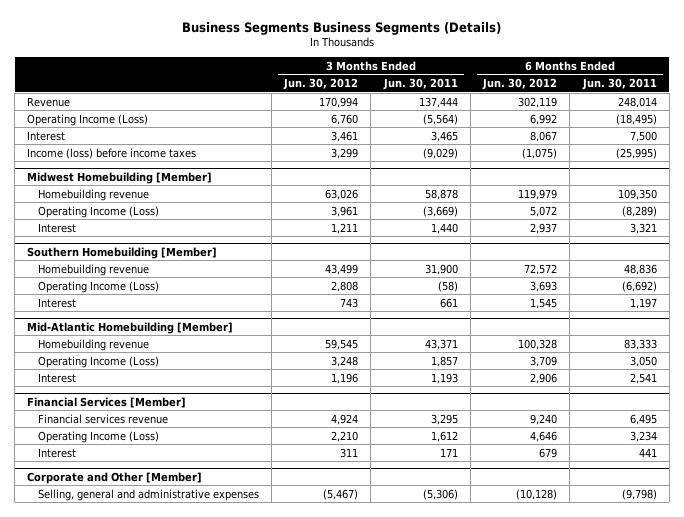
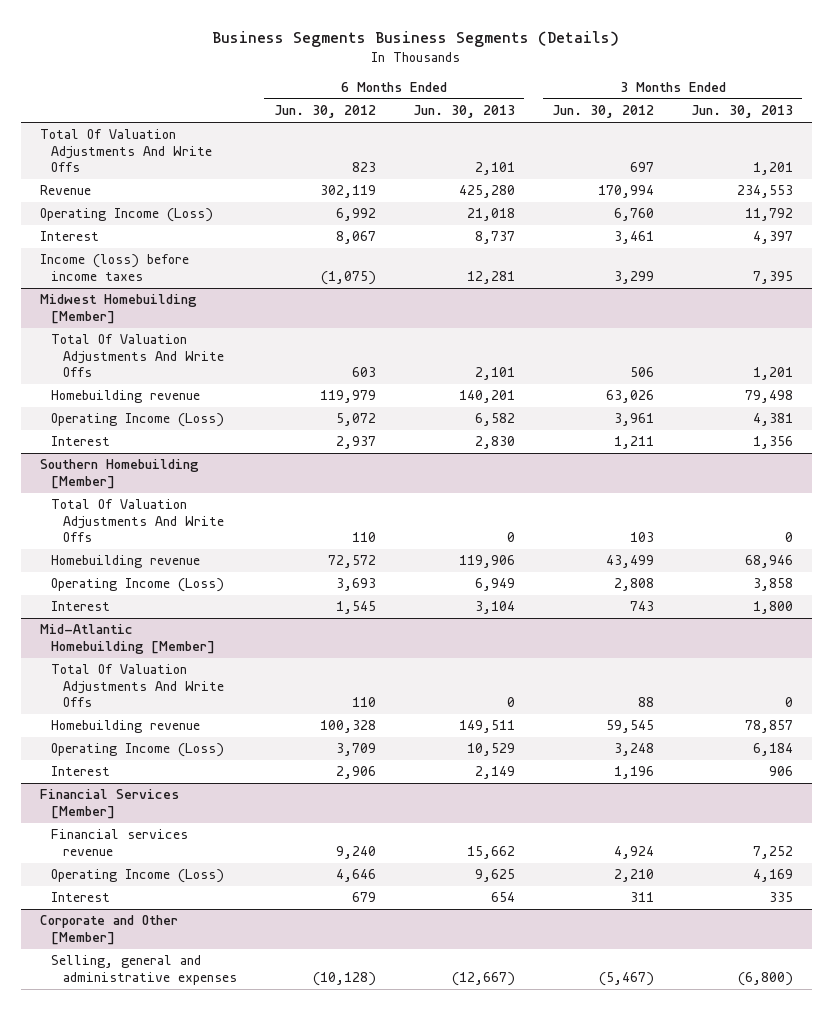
[382,78,458,91] Jun. 30, 2011 -> none
[581,78,657,91] Jun. 30, 2011 -> none
none -> [412,105,515,119] Jun. 30, 2013
none -> [691,105,794,119] Jun. 30, 2013
none -> [39,129,213,173] Total Of Valuation Adjustments And Write Offs
none -> [51,334,224,378] Total Of Valuation Adjustments And Write Offs
none -> [51,499,224,543] Total Of Valuation Adjustments And Write Offs
none -> [51,664,224,708] Total Of Valuation Adjustments And Write Offs

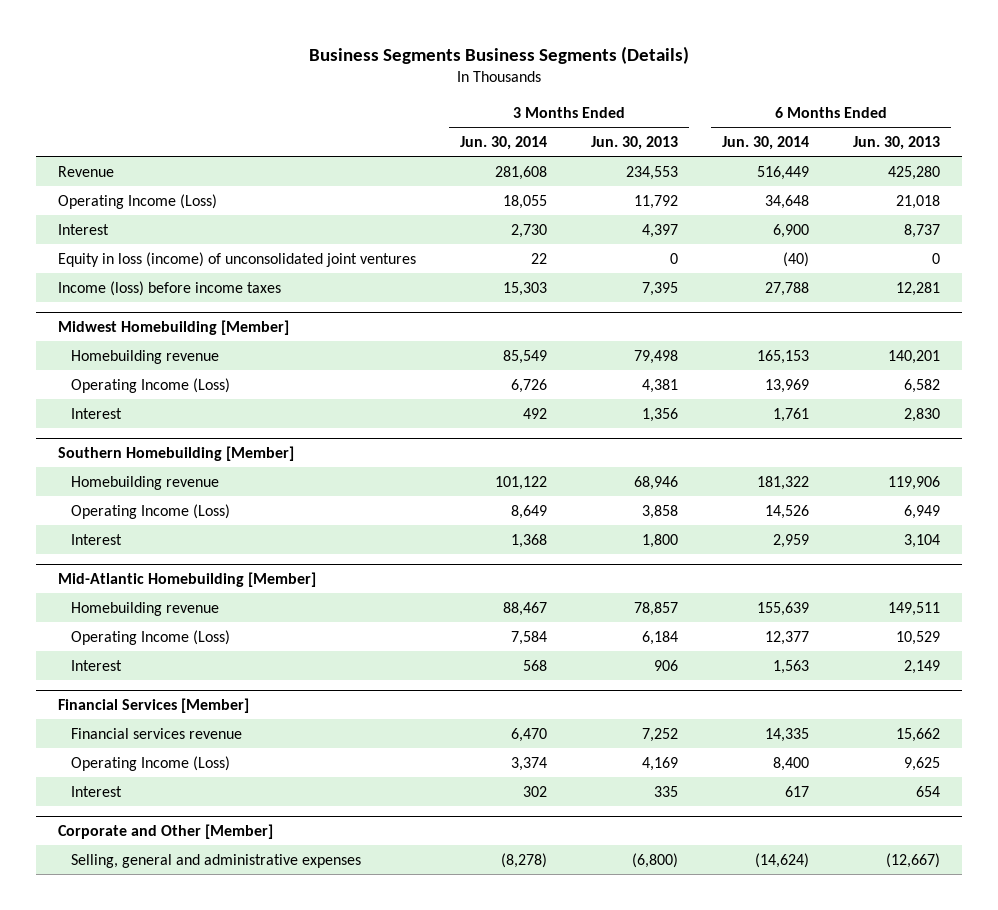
[273,105,376,119] Jun. 30, 2012 -> none
[552,105,655,119] Jun. 30, 2012 -> none
none -> [459,135,547,150] Jun. 30, 2014
none -> [721,135,809,150] Jun. 30, 2014
[39,129,213,173] Total Of Valuation Adjustments And Write Offs -> none
none -> [58,251,417,267] Equity in loss (income) of unconsolidated joint ventures
[51,334,224,378] Total Of Valuation Adjustments And Write Offs -> none
[51,499,224,543] Total Of Valuation Adjustments And Write Offs -> none
[51,664,224,708] Total Of Valuation Adjustments And Write Offs -> none

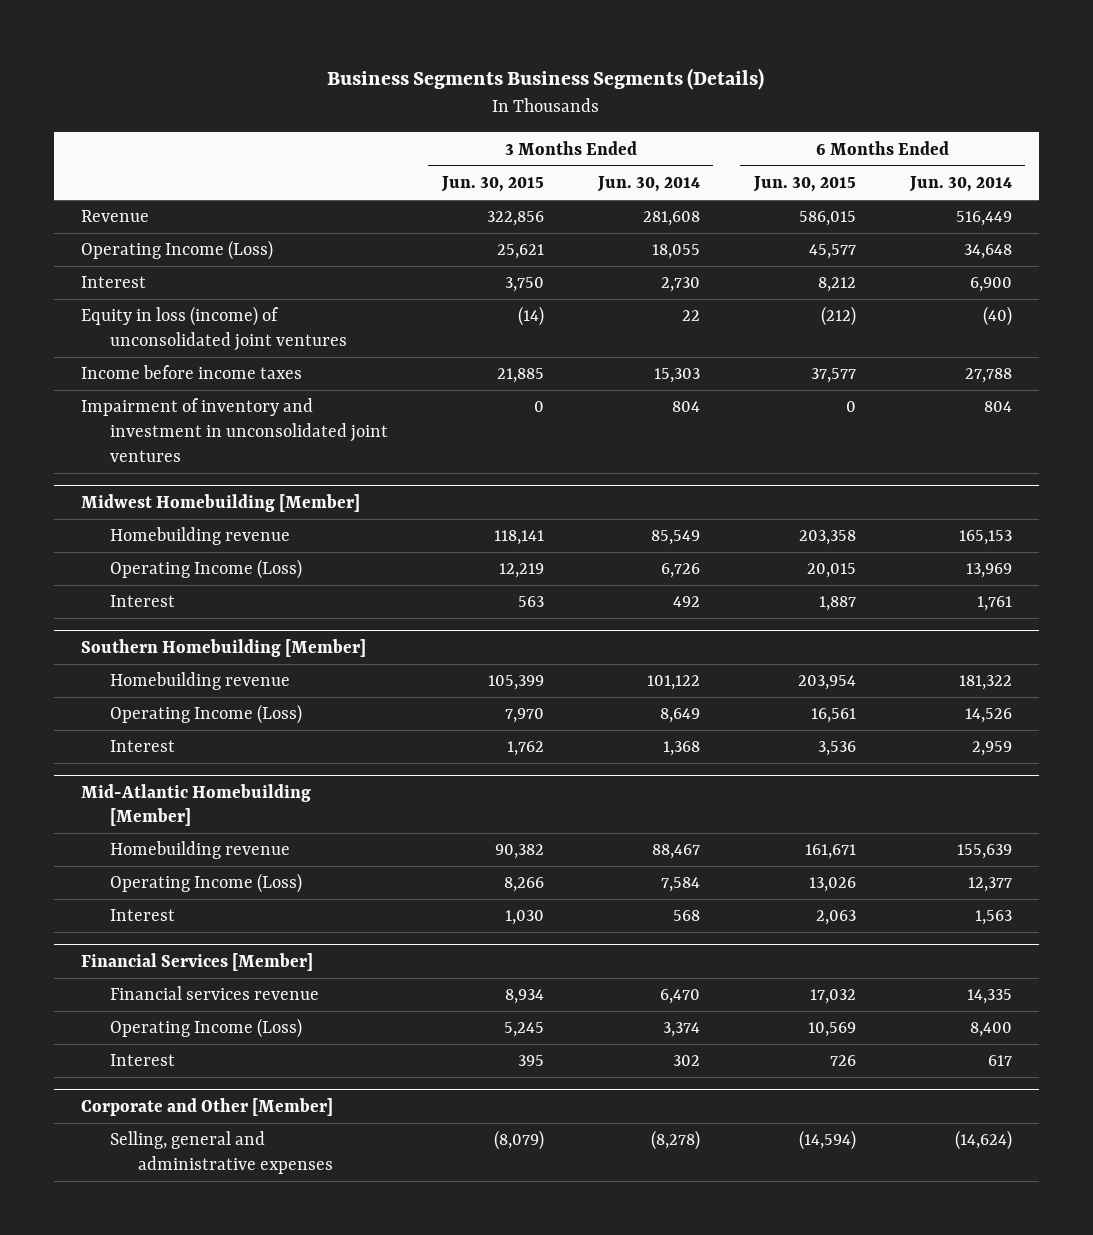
[590,135,678,150] Jun. 30, 2013 -> none
[852,135,940,150] Jun. 30, 2013 -> none
none -> [440,176,544,193] Jun. 30, 2015
none -> [752,176,856,193] Jun. 30, 2015
[58,280,282,296] Income (loss) before income taxes -> [81,365,303,380] Income before income taxes
none -> [81,398,388,462] Impairment of inventory and investment in unconsolidated joint ventures

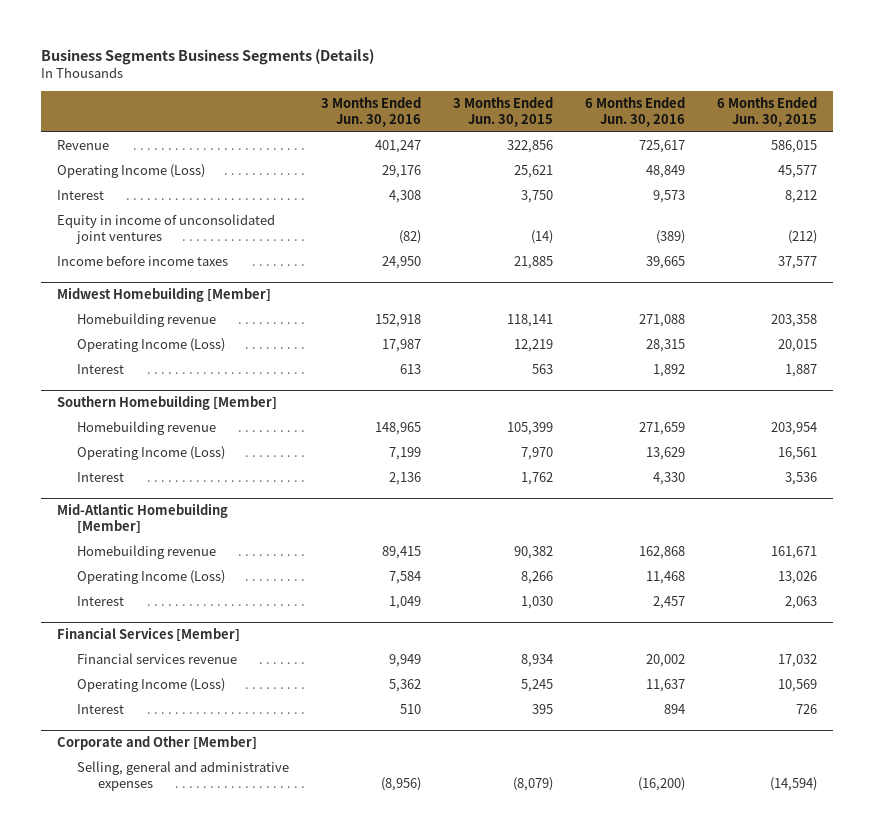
[596,176,700,193] Jun. 30, 2014 -> none
[908,176,1012,193] Jun. 30, 2014 -> none
none -> [321,97,422,128] 3 Months Ended Jun. 30, 2016
none -> [585,97,686,128] 6 Months Ended Jun. 30, 2016
[81,306,347,352] Equity in loss (income) of unconsolidated joint ventures -> [57,214,276,245] Equity in income of unconsolidated joint ventures
[81,398,388,462] Impairment of inventory and investment in unconsolidated joint ventures -> none

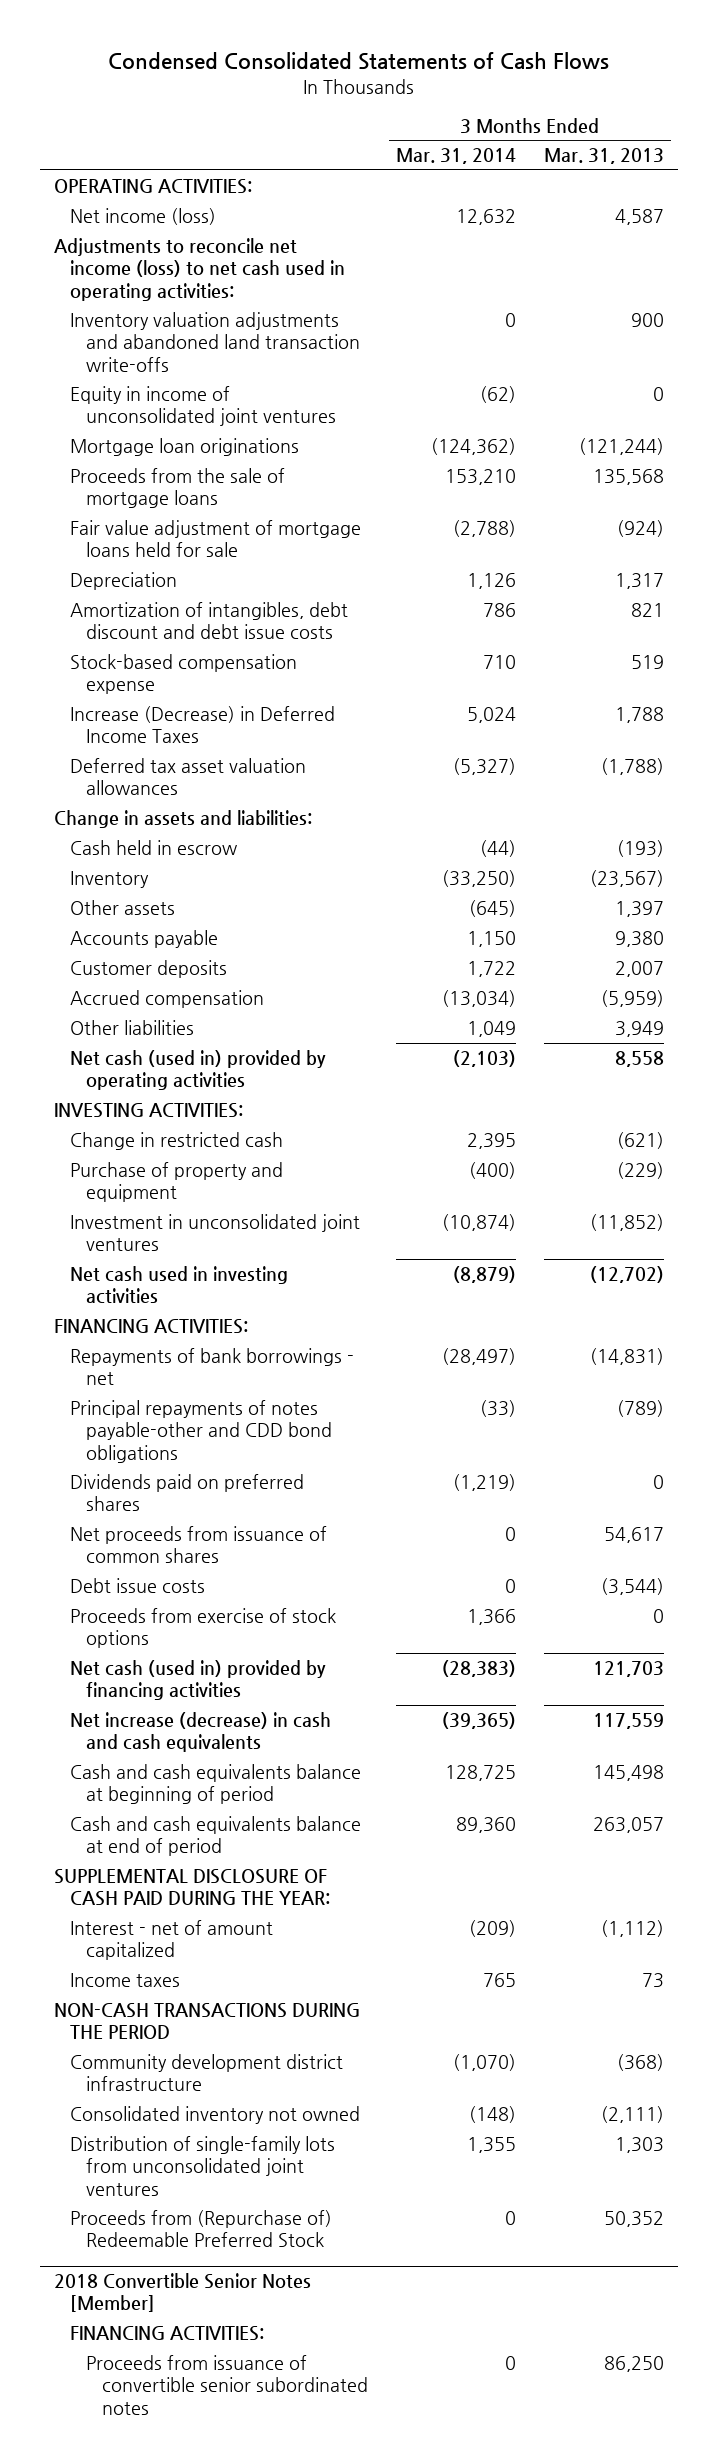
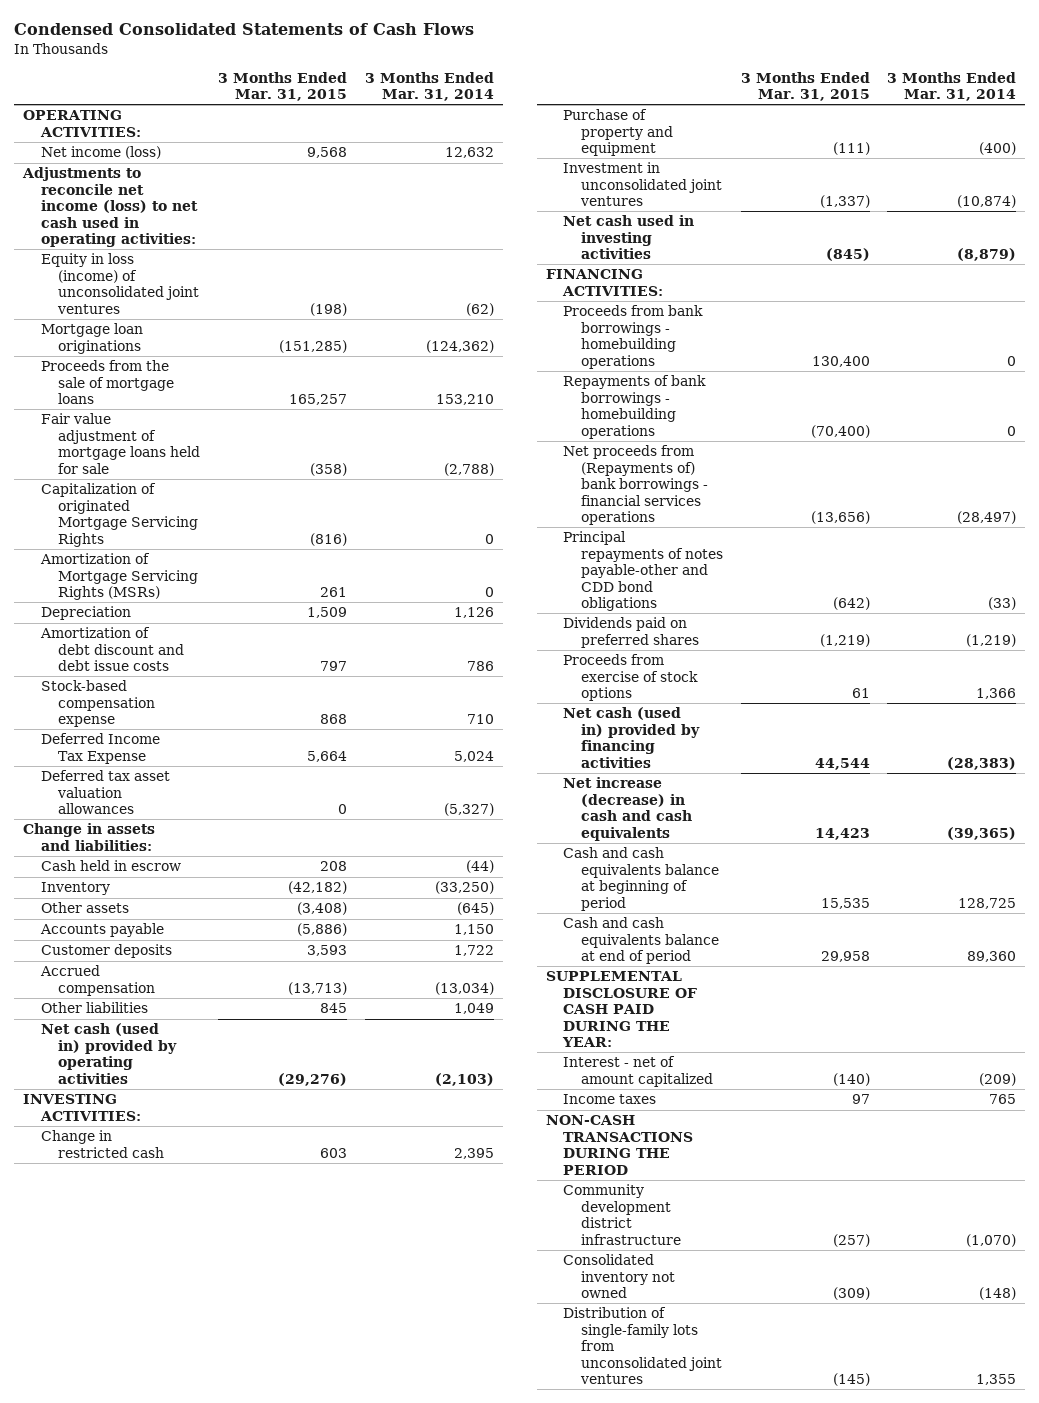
[544,148,665,165] Mar. 31, 2013 -> none
none -> [218,71,348,102] 3 Months Ended Mar. 31, 2015
[69,312,360,372] Inventory valuation adjustments and abandoned land transaction write-offs -> none
[69,386,336,427] Equity in income of unconsolidated joint ventures -> [40,253,200,314] Equity in loss (income) of unconsolidated joint ventures
none -> [40,483,199,547] Capitalization of originated Mortgage Servicing Rights
none -> [39,553,199,601] Amortization of Mortgage Servicing Rights (MSRs)
[69,602,348,640] Amortization of intangibles, debt discount and debt issue costs -> [39,627,185,672] Amortization of debt discount and debt issue costs
[69,706,335,744] Increase (Decrease) in Deferred Income Taxes -> [40,733,160,764] Deferred Income Tax Expense
none -> [563,305,704,369] Proceeds from bank borrowings - homebuilding operations
none -> [563,375,707,439] Repayments of bank borrowings - homebuilding operations
[69,1348,354,1386] Repayments of bank borrowings - net -> [563,445,708,525] Net proceeds from (Repayments of) bank borrowings - financial services operations
[69,1526,327,1564] Net proceeds from issuance of common shares -> none
[69,1578,205,1594] Debt issue costs -> none
[69,2210,332,2248] Proceeds from (Repurchase of) Redeemable Preferred Stock -> none
[53,2273,311,2313] 2018 Convertible Senior Notes [Member] -> none
[69,2326,264,2342] FINANCING ACTIVITIES: -> none
[85,2355,368,2415] Proceeds from issuance of convertible senior subordinated notes -> none

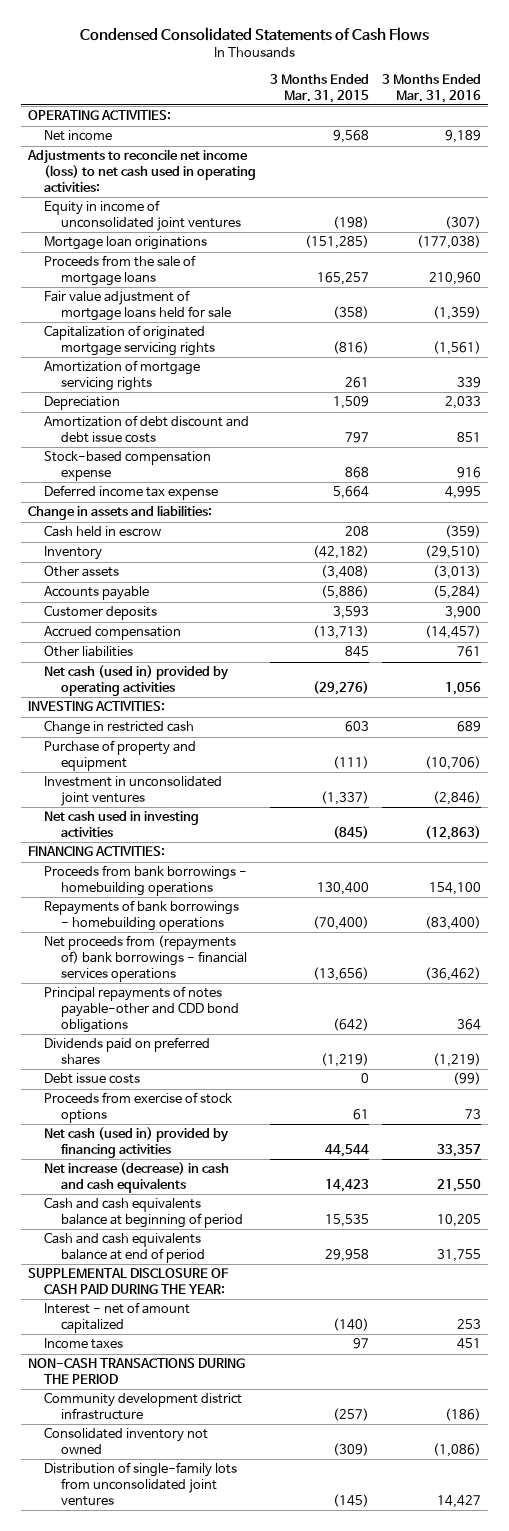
[364,71,494,102] 3 Months Ended Mar. 31, 2014 -> none
none -> [382,73,482,103] 3 Months Ended Mar. 31, 2016
[40,146,161,160] Net income (loss) -> [44,130,113,142] Net income
[40,253,200,314] Equity in loss (income) of unconsolidated joint ventures -> [44,200,241,232] Equity in income of unconsolidated joint ventures
[40,483,199,547] Capitalization of originated Mortgage Servicing Rights -> [44,325,215,357] Capitalization of originated mortgage servicing rights
[39,553,199,601] Amortization of Mortgage Servicing Rights (MSRs) -> [44,360,201,392] Amortization of mortgage servicing rights
[40,770,170,815] Deferred tax asset valuation allowances -> none
[40,733,160,764] Deferred Income Tax Expense -> [44,485,219,501] Deferred income tax expense
[563,445,708,525] Net proceeds from (Repayments of) bank borrowings - financial services operations -> [44,935,247,983] Net proceeds from (repayments of) bank borrowings - financial services operations
none -> [44,1073,141,1085] Debt issue costs

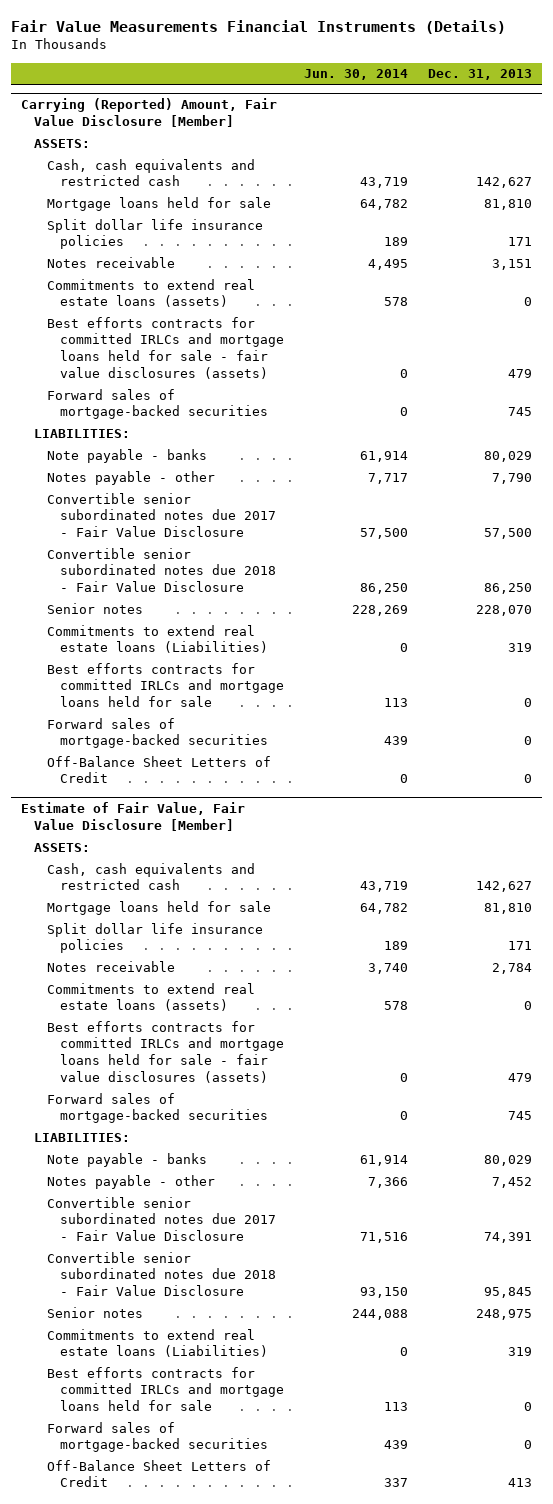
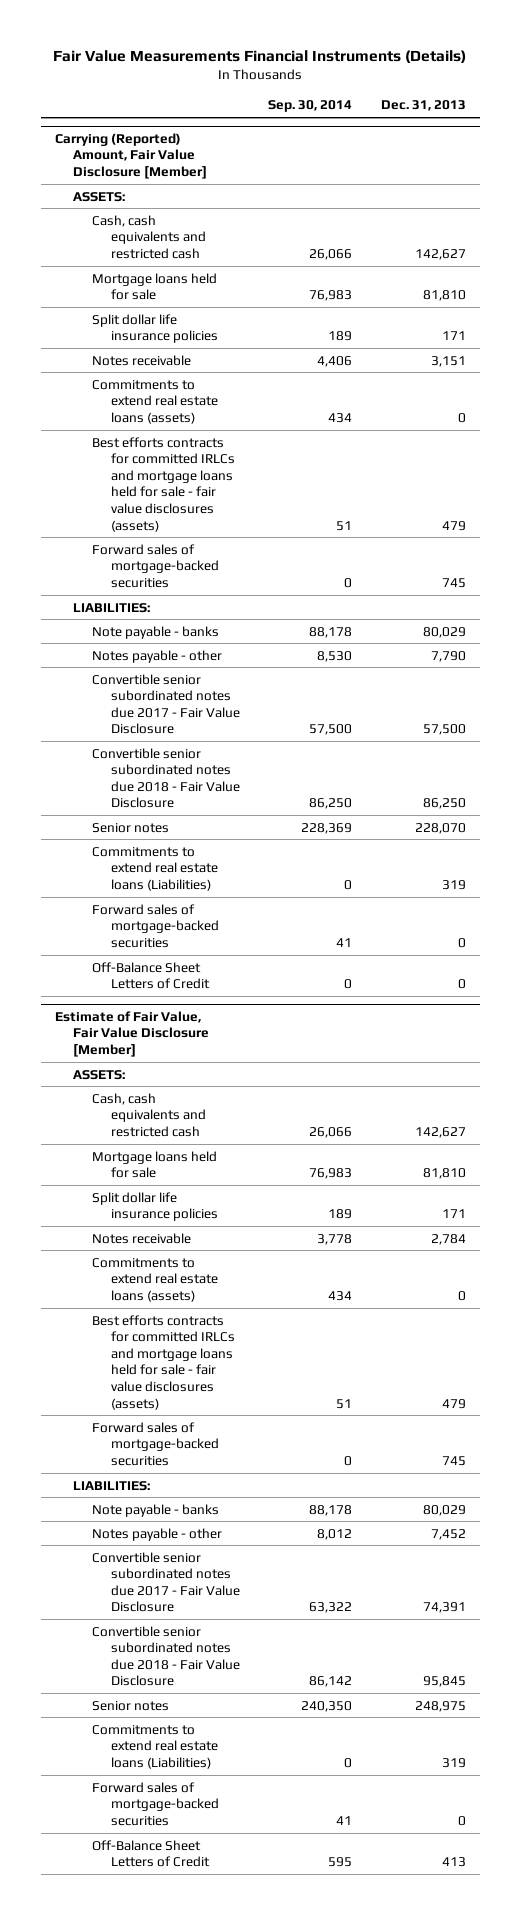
[304,69,409,81] Jun. 30, 2014 -> none
none -> [268,100,353,113] Sep. 30, 2014
[47,662,285,707] Best efforts contracts for committed IRLCs and mortgage loans held for sale -> none
[47,1366,285,1411] Best efforts contracts for committed IRLCs and mortgage loans held for sale -> none

